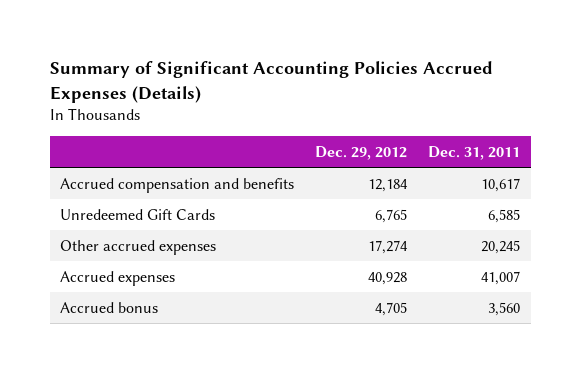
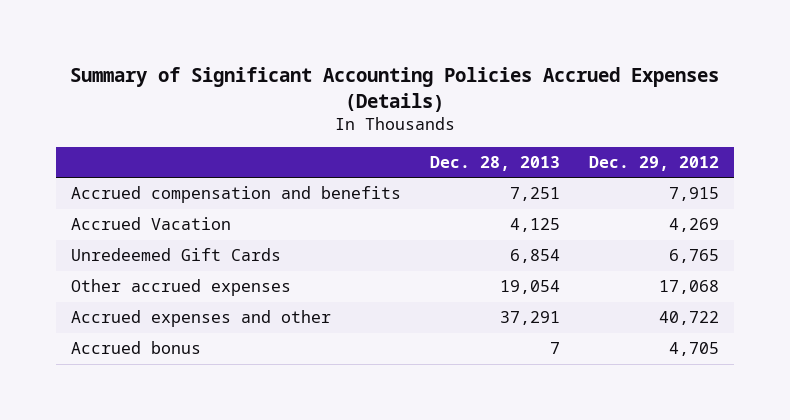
[428,145,521,160] Dec. 31, 2011 -> none
none -> [430,155,561,171] Dec. 28, 2013
[368,178,409,192] 12,184 -> [669,187,720,202] 7,915
none -> [71,217,232,231] Accrued Vacation
[368,239,409,254] 17,274 -> [659,280,720,295] 17,068
[60,270,176,286] Accrued expenses -> [71,310,332,328] Accrued expenses and other
[368,271,408,285] 40,928 -> [659,311,720,326] 40,722

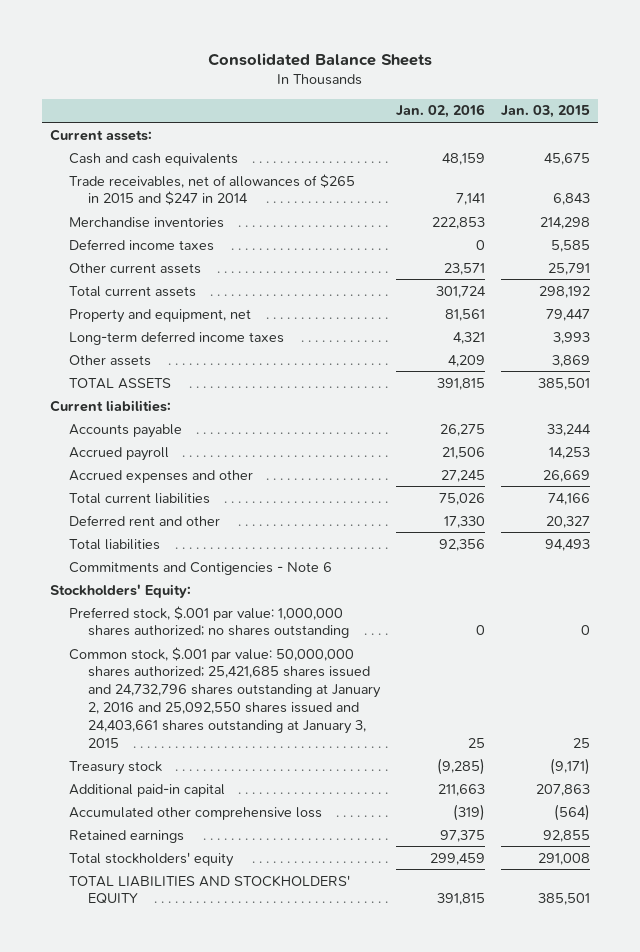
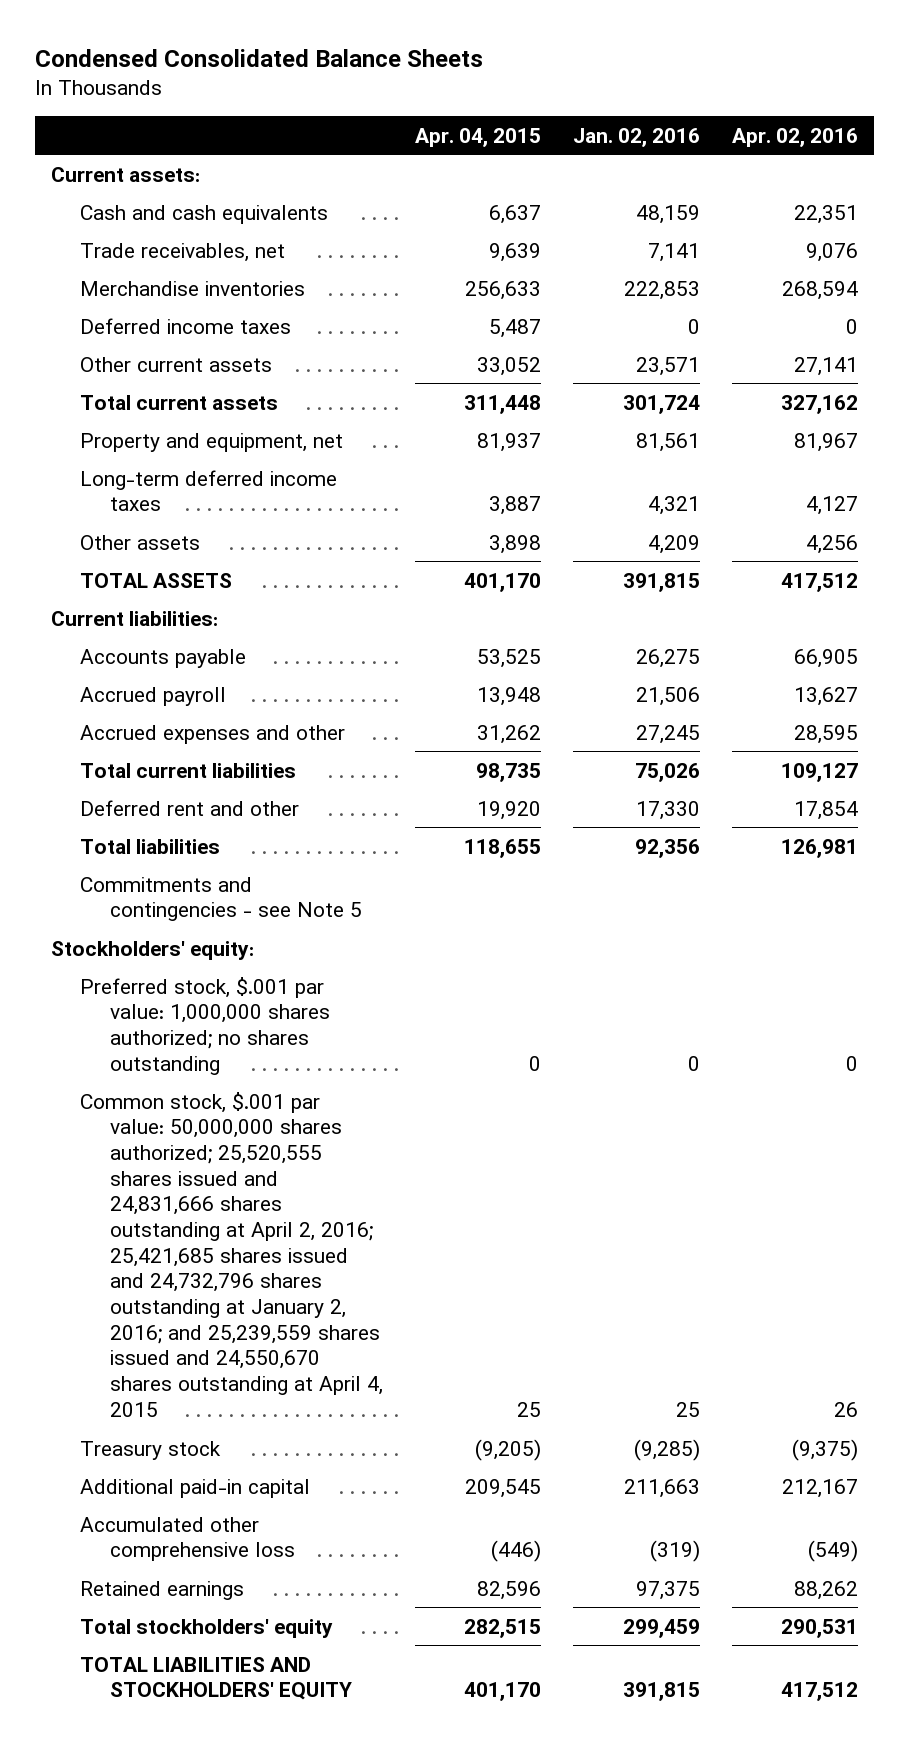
[207,52,432,66] Consolidated Balance Sheets -> [34,49,483,68] Condensed Consolidated Balance Sheets
[500,105,590,119] Jan. 03, 2015 -> none
none -> [415,127,542,147] Apr. 04, 2015
none -> [731,127,858,147] Apr. 02, 2016
[68,173,355,206] Trade receivables, net of allowances of $265 in 2015 and $247 in 2014 -> [80,242,286,262] Trade receivables, net
[68,561,332,575] Commitments and Contigencies - Note 6 -> [80,876,363,922] Commitments and contingencies - see Note 5
[50,583,192,598] Stockholders' Equity: -> [50,940,254,960] Stockholders' equity:
[68,646,381,748] Common stock, $.001 par value: 50,000,000 shares authorized; 25,421,685 shares issued and 24,732,796 shares outstanding at January 2, 2016 and 25,092,550 shares issued and 24,403,661 shares outstanding at January 3, 2015 -> [80,1091,384,1417] Common stock, $.001 par value: 50,000,000 shares authorized; 25,520,555 shares issued and 24,831,666 shares outstanding at April 2, 2016; 25,421,685 shares issued and 24,732,796 shares outstanding at January 2, 2016; and 25,239,559 shares issued and 24,550,670 shares outstanding at April 4, 2015

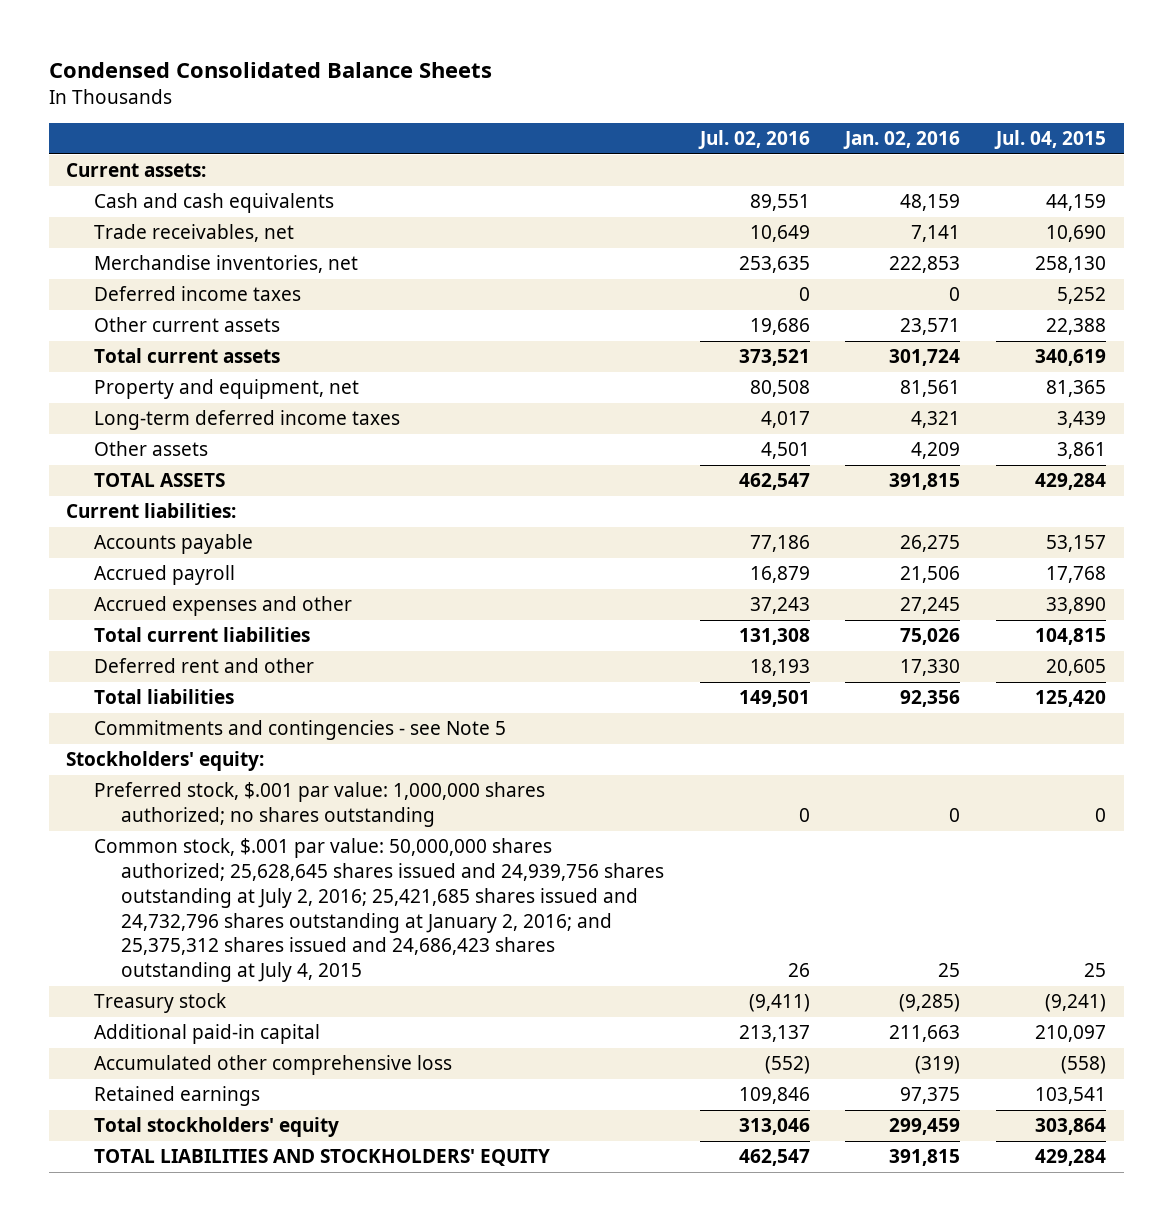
[415,127,542,147] Apr. 04, 2015 -> none
[731,127,858,147] Apr. 02, 2016 -> none
none -> [697,130,810,150] Jul. 02, 2016
none -> [993,130,1106,150] Jul. 04, 2015
[80,280,306,296] Merchandise inventories -> [93,255,358,274] Merchandise inventories, net
[80,1091,384,1417] Common stock, $.001 par value: 50,000,000 shares authorized; 25,520,555 shares issued and 24,831,666 shares outstanding at April 2, 2016; 25,421,685 shares issued and 24,732,796 shares outstanding at January 2, 2016; and 25,239,559 shares issued and 24,550,670 shares outstanding at April 4, 2015 -> [93,838,664,982] Common stock, $.001 par value: 50,000,000 shares authorized; 25,628,645 shares issued and 24,939,756 shares outstanding at July 2, 2016; 25,421,685 shares issued and 24,732,796 shares outstanding at January 2, 2016; and 25,375,312 shares issued and 24,686,423 shares outstanding at July 4, 2015

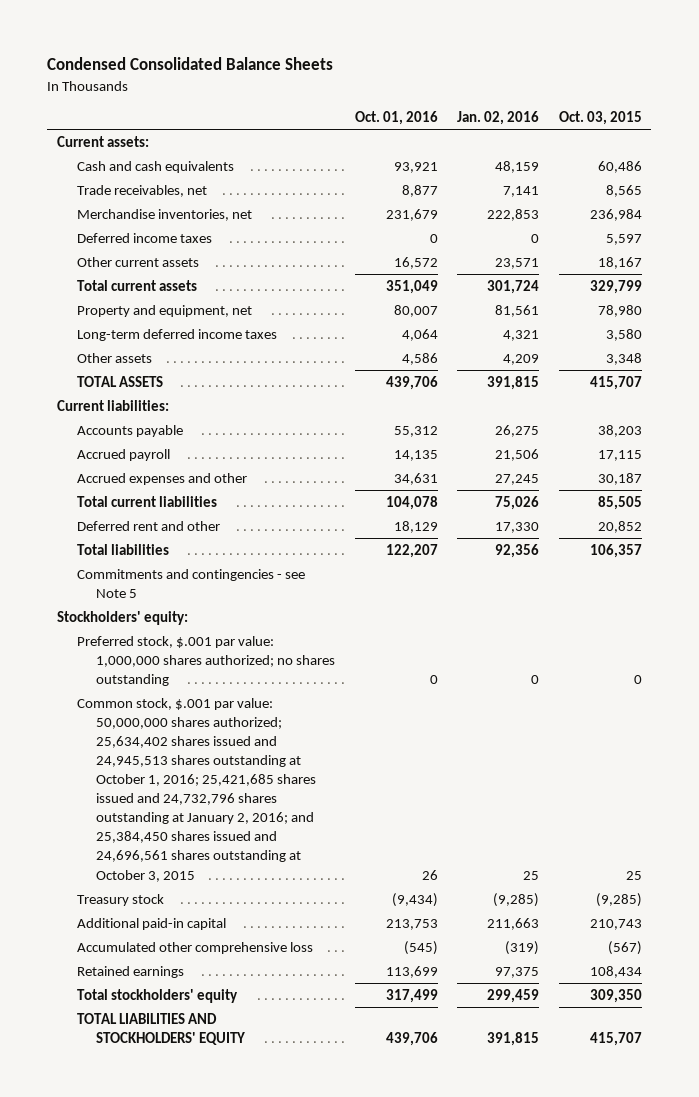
[697,130,810,150] Jul. 02, 2016 -> none
[993,130,1106,150] Jul. 04, 2015 -> none
none -> [354,111,438,126] Oct. 01, 2016
none -> [558,111,642,126] Oct. 03, 2015
[93,838,664,982] Common stock, $.001 par value: 50,000,000 shares authorized; 25,628,645 shares issued and 24,939,756 shares outstanding at July 2, 2016; 25,421,685 shares issued and 24,732,796 shares outstanding at January 2, 2016; and 25,375,312 shares issued and 24,686,423 shares outstanding at July 4, 2015 -> [76,697,317,882] Common stock, $.001 par value: 50,000,000 shares authorized; 25,634,402 shares issued and 24,945,513 shares outstanding at October 1, 2016; 25,421,685 shares issued and 24,732,796 shares outstanding at January 2, 2016; and 25,384,450 shares issued and 24,696,561 shares outstanding at October 3, 2015

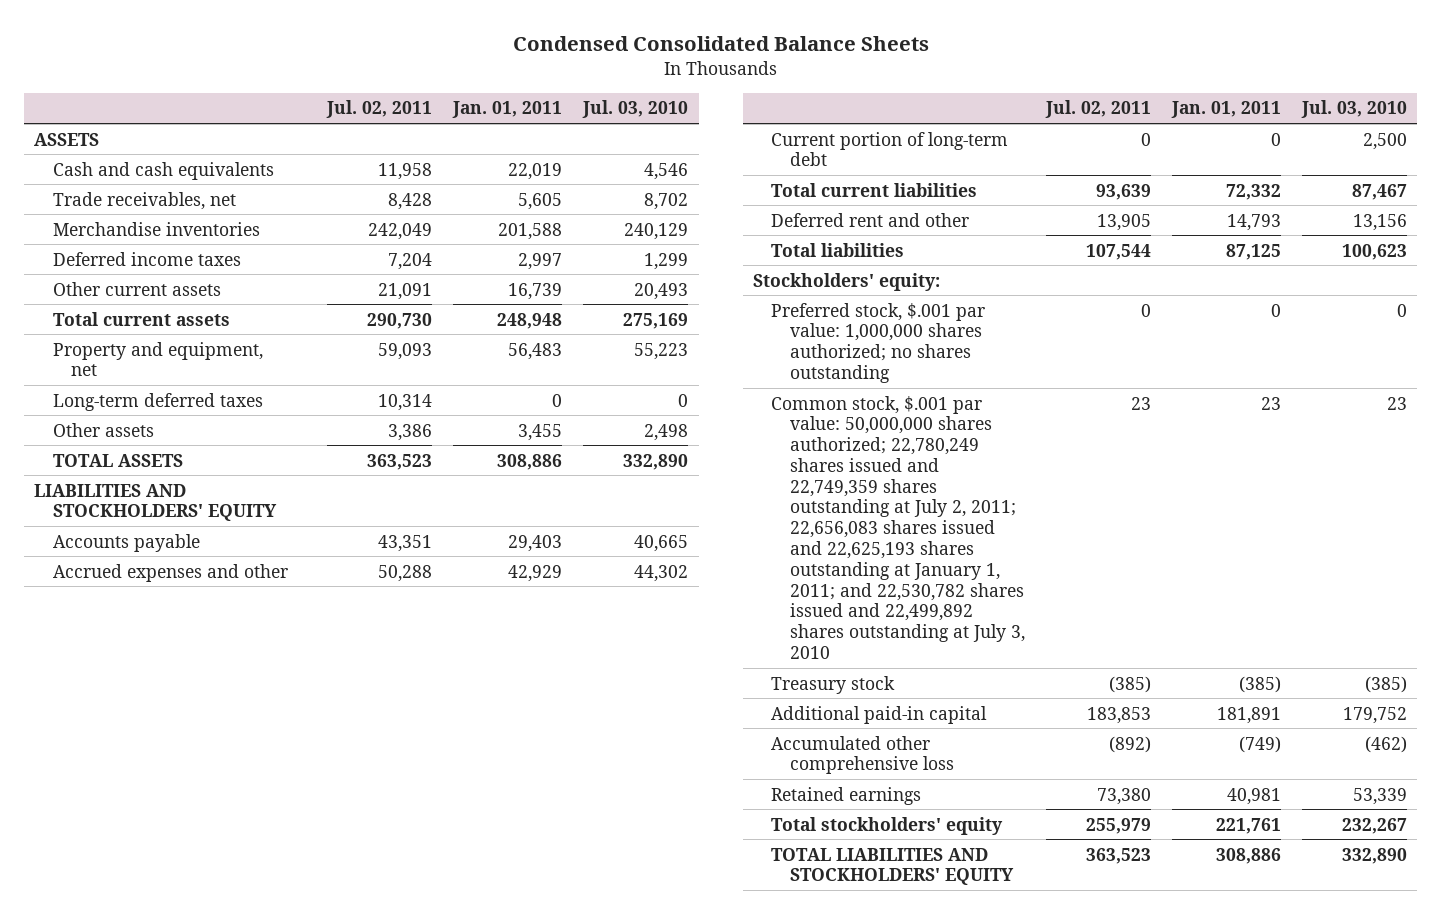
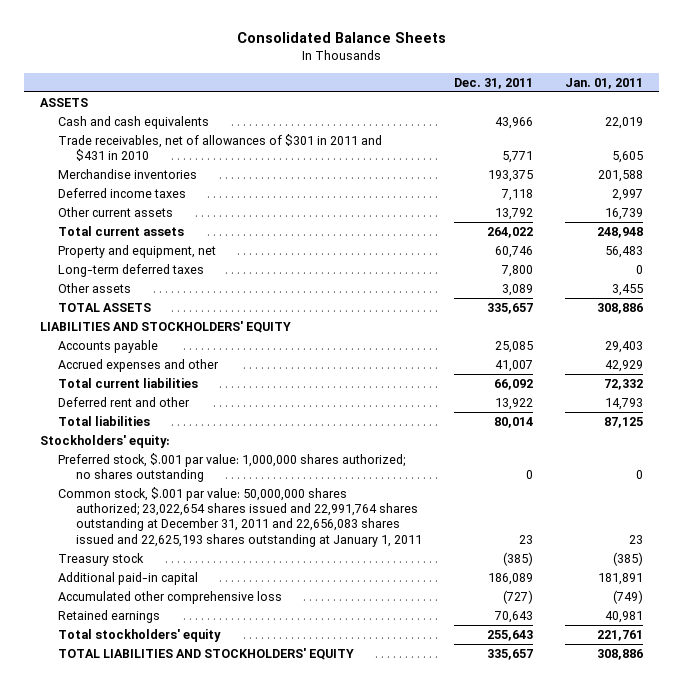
[512,36,929,52] Condensed Consolidated Balance Sheets -> [236,32,446,44] Consolidated Balance Sheets
[325,100,432,119] Jul. 02, 2011 -> none
[582,100,689,119] Jul. 03, 2010 -> none
none -> [453,77,533,89] Dec. 31, 2011
[52,191,236,210] Trade receivables, net -> [57,134,382,162] Trade receivables, net of allowances of $301 in 2011 and $431 in 2010
[771,131,1009,167] Current portion of long-term debt -> none
[771,395,1025,659] Common stock, $.001 par value: 50,000,000 shares authorized; 22,780,249 shares issued and 22,749,359 shares outstanding at July 2, 2011; 22,656,083 shares issued and 22,625,193 shares outstanding at January 1, 2011; and 22,530,782 shares issued and 22,499,892 shares outstanding at July 3, 2010 -> [57,487,422,547] Common stock, $.001 par value: 50,000,000 shares authorized; 23,022,654 shares issued and 22,991,764 shares outstanding at December 31, 2011 and 22,656,083 shares issued and 22,625,193 shares outstanding at January 1, 2011

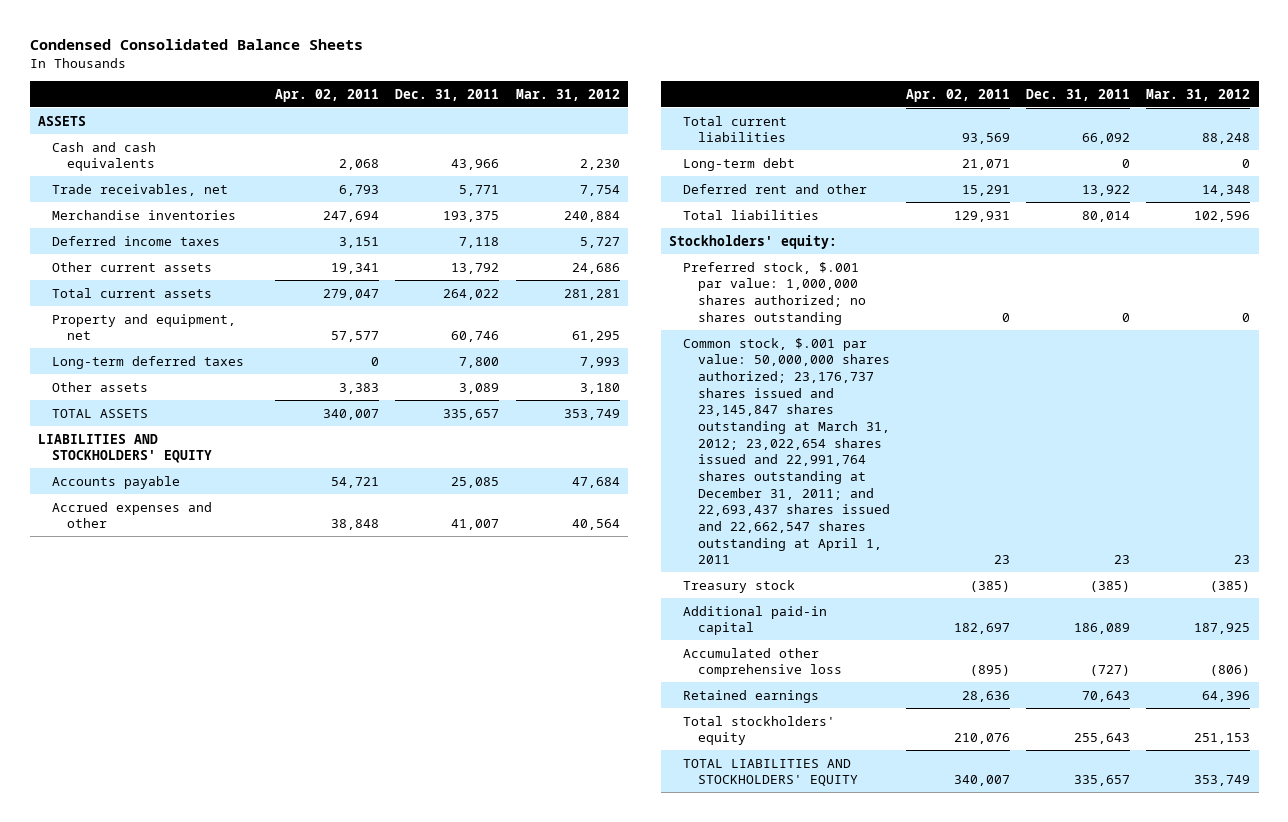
[236,32,446,44] Consolidated Balance Sheets -> [29,39,363,51] Condensed Consolidated Balance Sheets
[565,77,644,89] Jan. 01, 2011 -> none
none -> [275,88,380,102] Apr. 02, 2011
none -> [515,88,620,101] Mar. 31, 2012
[57,134,382,162] Trade receivables, net of allowances of $301 in 2011 and $431 in 2010 -> [52,183,229,196] Trade receivables, net
none -> [683,157,796,171] Long-term debt
[57,487,422,547] Common stock, $.001 par value: 50,000,000 shares authorized; 23,022,654 shares issued and 22,991,764 shares outstanding at December 31, 2011 and 22,656,083 shares issued and 22,625,193 shares outstanding at January 1, 2011 -> [683,337,890,565] Common stock, $.001 par value: 50,000,000 shares authorized; 23,176,737 shares issued and 23,145,847 shares outstanding at March 31, 2012; 23,022,654 shares issued and 22,991,764 shares outstanding at December 31, 2011; and 22,693,437 shares issued and 22,662,547 shares outstanding at April 1, 2011

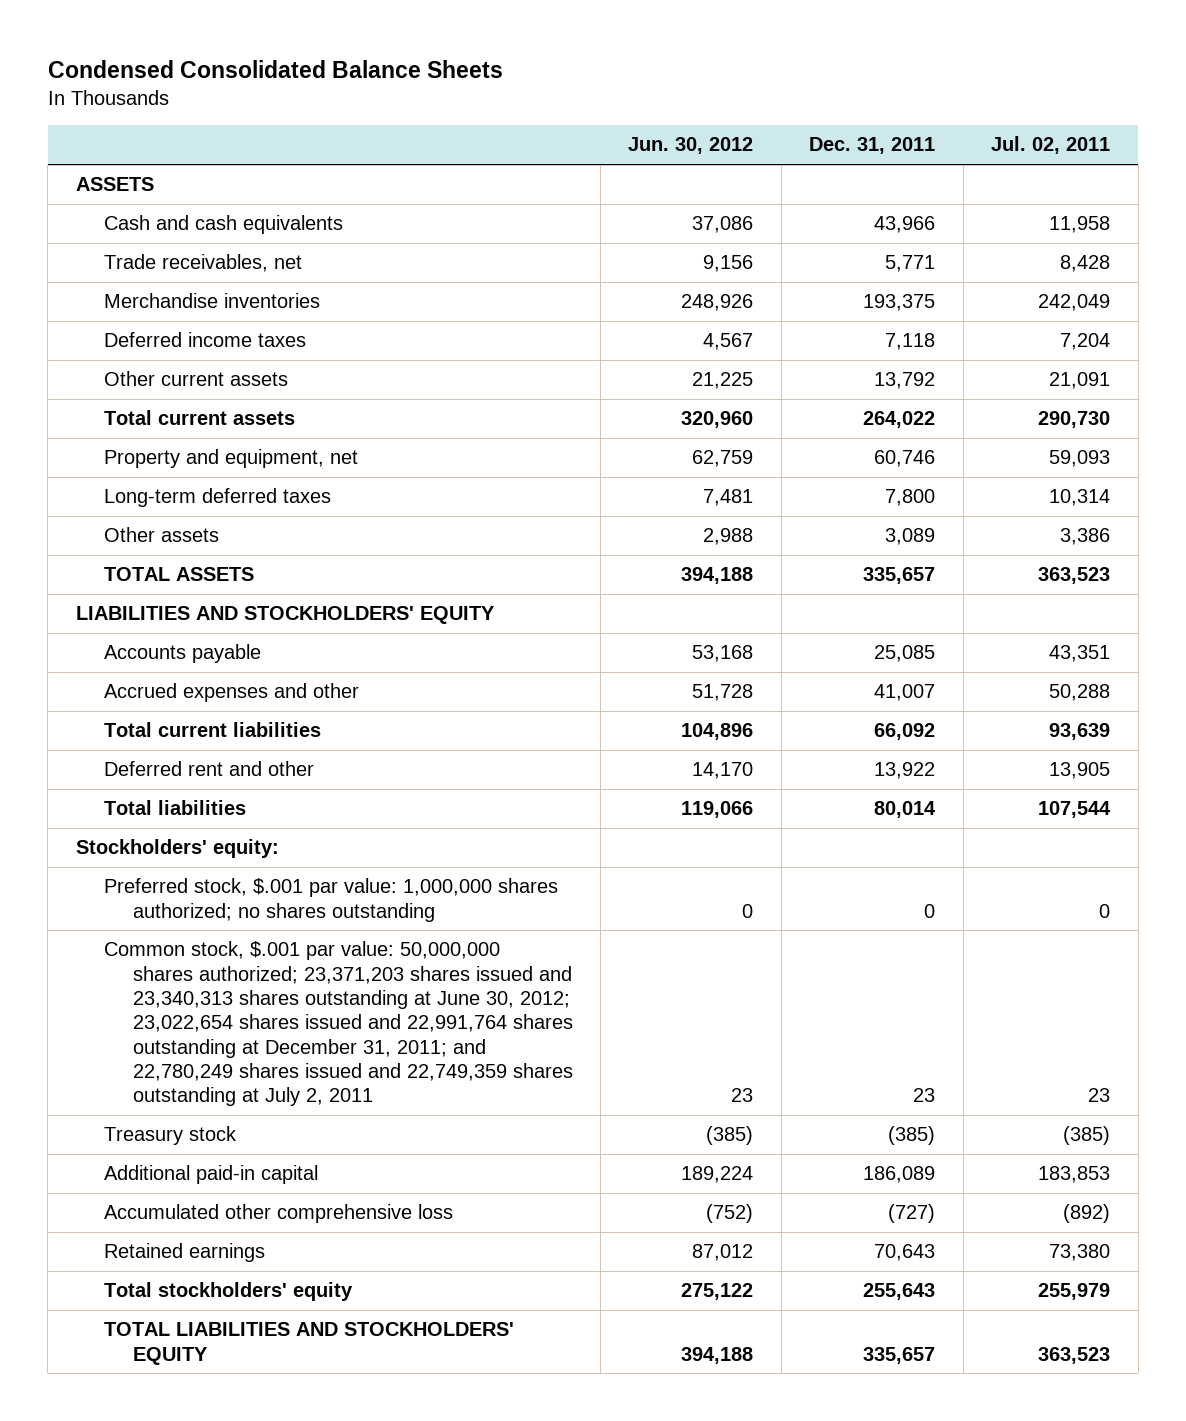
[275,88,380,102] Apr. 02, 2011 -> none
[515,88,620,101] Mar. 31, 2012 -> none
none -> [628,137,754,155] Jun. 30, 2012
none -> [991,136,1111,155] Jul. 02, 2011
[683,157,796,171] Long-term debt -> none
[683,337,890,565] Common stock, $.001 par value: 50,000,000 shares authorized; 23,176,737 shares issued and 23,145,847 shares outstanding at March 31, 2012; 23,022,654 shares issued and 22,991,764 shares outstanding at December 31, 2011; and 22,693,437 shares issued and 22,662,547 shares outstanding at April 1, 2011 -> [104,941,573,1107] Common stock, $.001 par value: 50,000,000 shares authorized; 23,371,203 shares issued and 23,340,313 shares outstanding at June 30, 2012; 23,022,654 shares issued and 22,991,764 shares outstanding at December 31, 2011; and 22,780,249 shares issued and 22,749,359 shares outstanding at July 2, 2011

